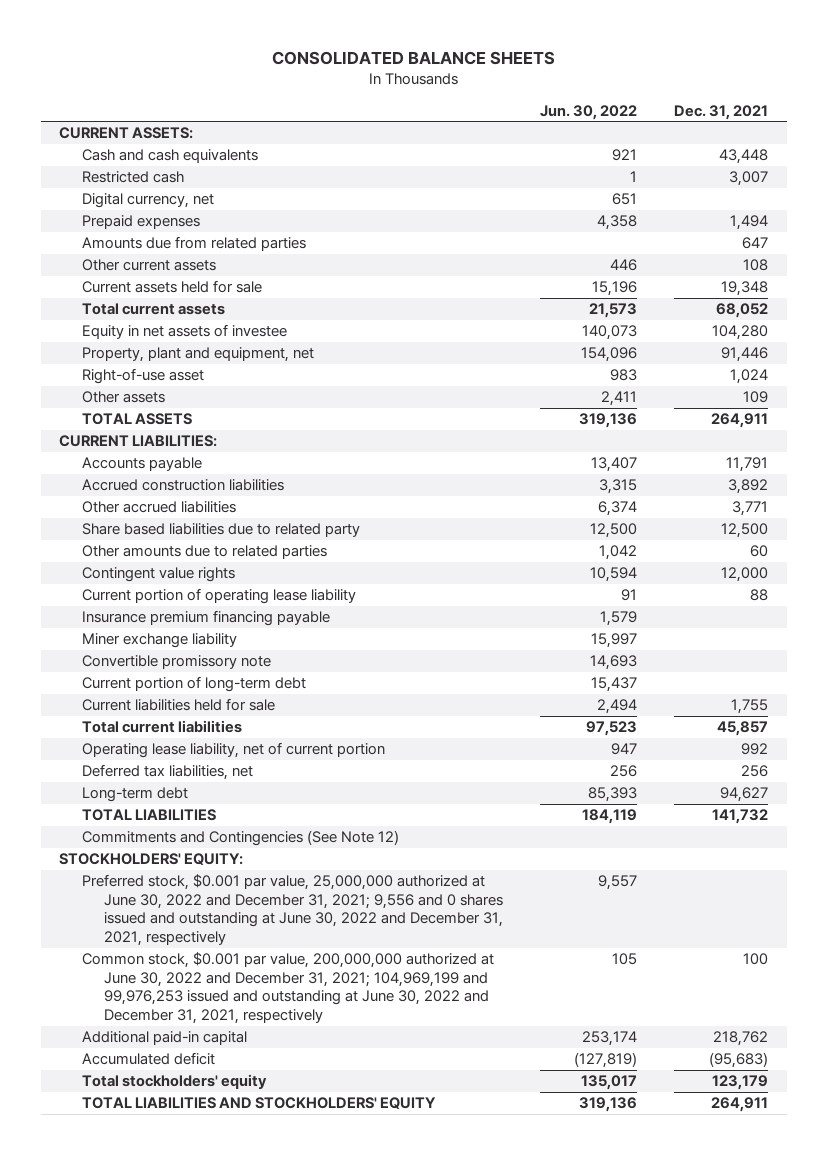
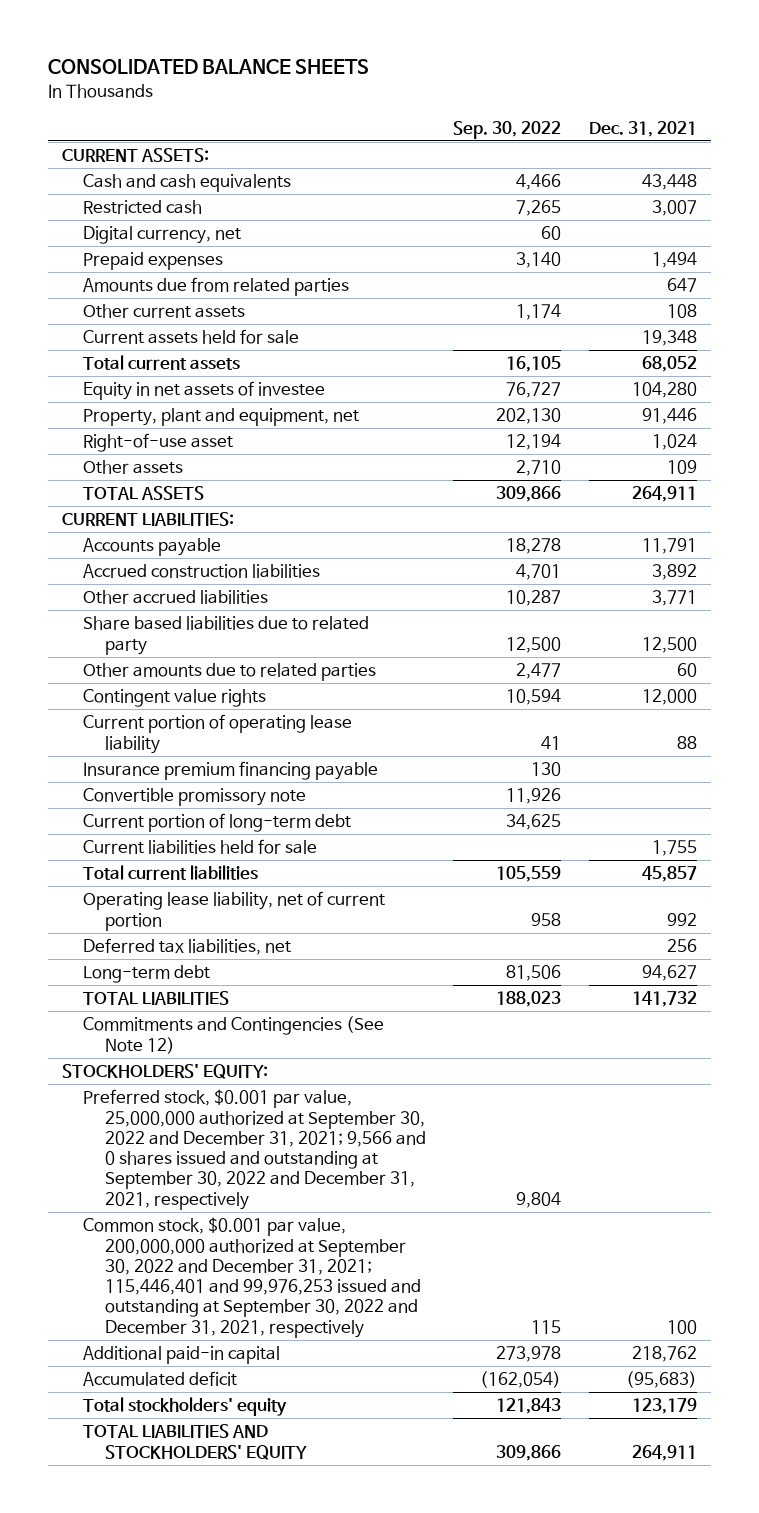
[540,104,638,120] Jun. 30, 2022 -> none
none -> [453,120,562,139] Sep. 30, 2022
[81,633,237,649] Miner exchange liability -> none
[81,874,504,946] Preferred stock, $0.001 par value, 25,000,000 authorized at June 30, 2022 and December 31, 2021; 9,556 and 0 shares issued and outstanding at June 30, 2022 and December 31, 2021, respectively -> [83,1089,426,1210] Preferred stock, $0.001 par value, 25,000,000 authorized at September 30, 2022 and December 31, 2021; 9,566 and 0 shares issued and outstanding at September 30, 2022 and December 31, 2021, respectively
[81,952,494,1024] Common stock, $0.001 par value, 200,000,000 authorized at June 30, 2022 and December 31, 2021; 104,969,199 and 99,976,253 issued and outstanding at June 30, 2022 and December 31, 2021, respectively -> [83,1217,421,1338] Common stock, $0.001 par value, 200,000,000 authorized at September 30, 2022 and December 31, 2021; 115,446,401 and 99,976,253 issued and outstanding at September 30, 2022 and December 31, 2021, respectively

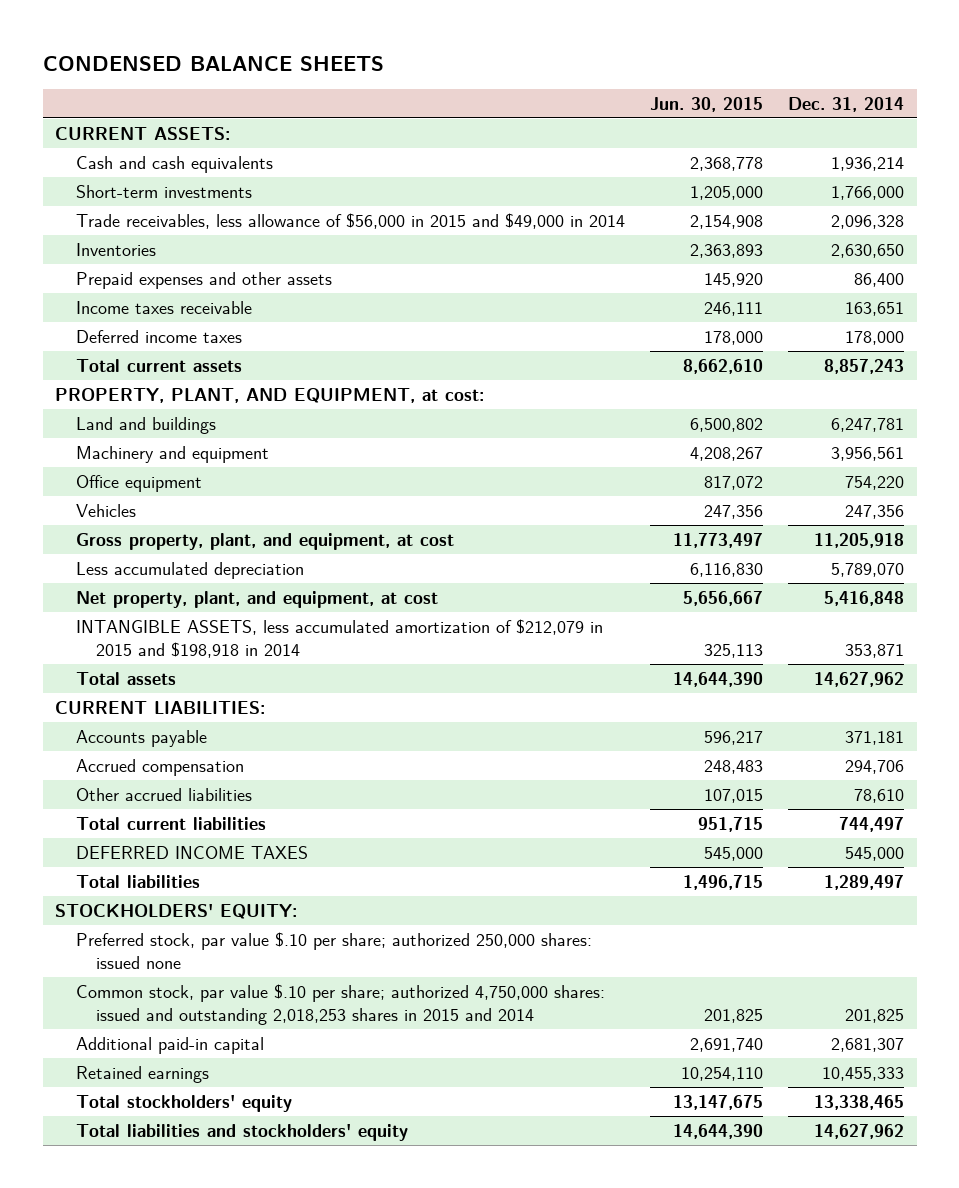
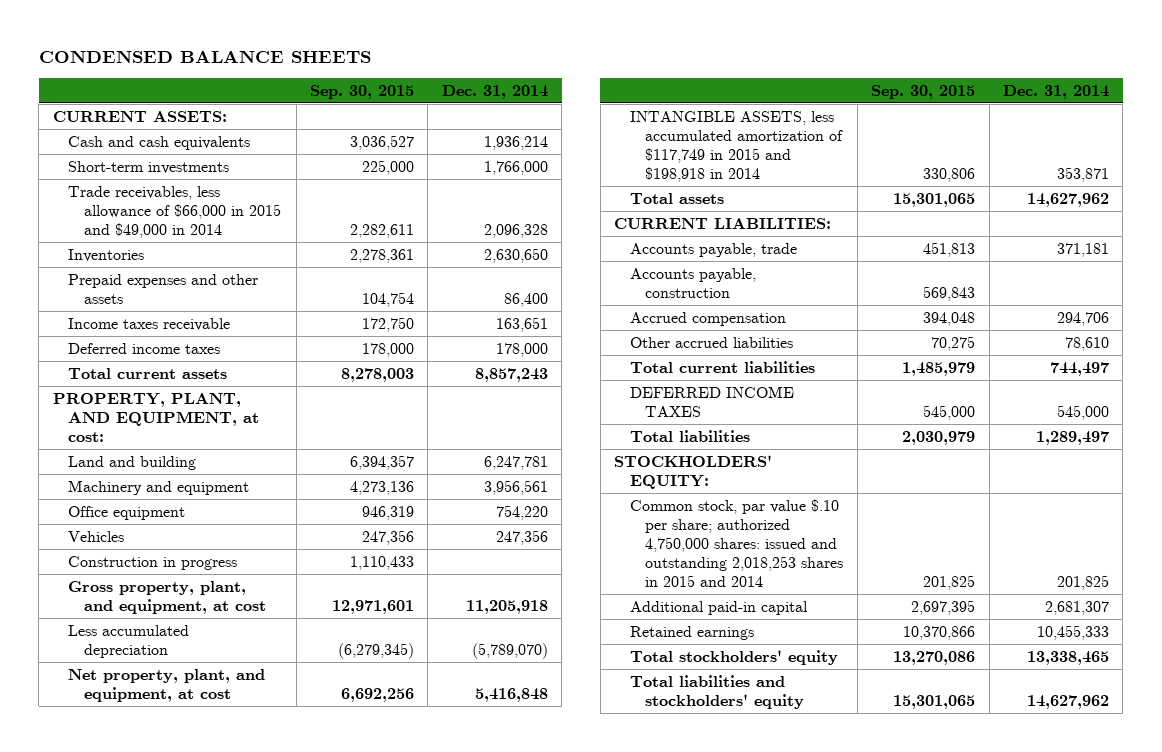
[649,96,763,112] Jun. 30, 2015 -> none
none -> [309,84,414,99] Sep. 30, 2015
[75,212,625,229] Trade receivables, less allowance of $56,000 in 2015 and $49,000 in 2014 -> [68,185,282,238] Trade receivables, less allowance of $66,000 in 2015 and $49,000 in 2014
[75,416,216,434] Land and buildings -> [68,455,197,470] Land and building
none -> [68,555,238,570] Construction in progress
[830,562,904,577] 5,789,070 -> [471,642,548,659] (5,789,070)
[75,618,603,659] INTANGIBLE ASSETS, less accumulated amortization of $212,079 in 2015 and $198,918 in 2014 -> [629,110,844,182] INTANGIBLE ASSETS, less accumulated amortization of $117,749 in 2015 and $198,918 in 2014
[75,729,207,747] Accounts payable -> [629,242,797,257] Accounts payable, trade
none -> [629,267,756,298] Accounts payable, construction
[75,931,592,970] Preferred stock, par value $.10 per share; authorized 250,000 shares: issued none -> none

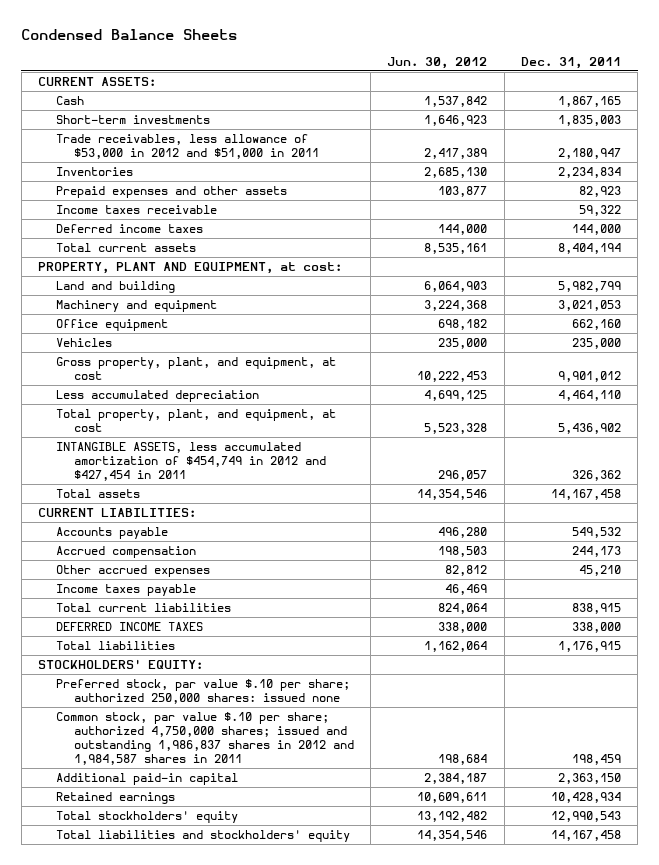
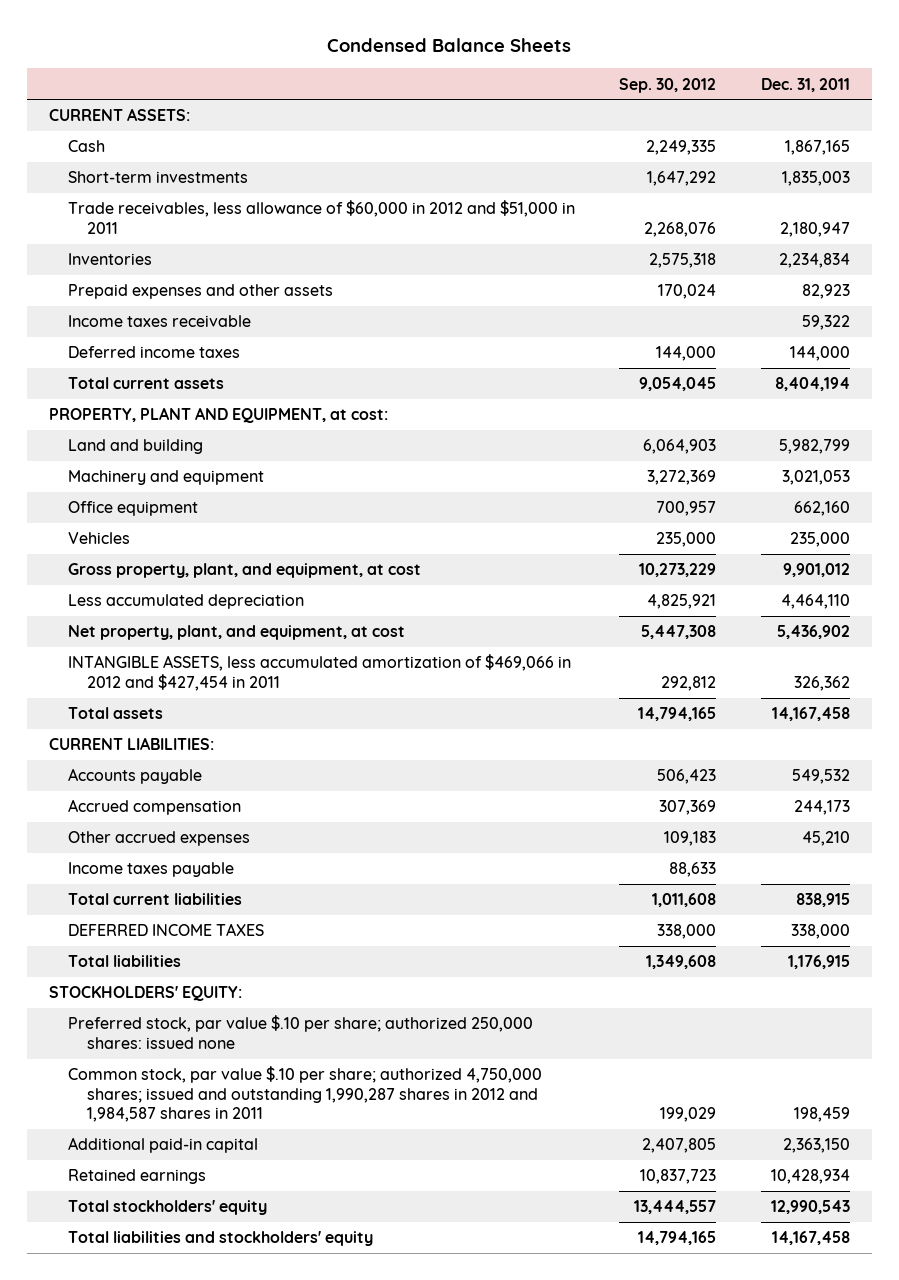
[387,56,488,69] Jun. 30, 2012 -> none
none -> [619,77,717,93] Sep. 30, 2012
[55,133,319,159] Trade receivables, less allowance of $53,000 in 2012 and $51,000 in 2011 -> [67,200,575,234] Trade receivables, less allowance of $60,000 in 2012 and $51,000 in 2011
[55,408,336,432] Total property, plant, and equipment, at cost -> [67,625,405,641] Net property, plant, and equipment, at cost
[55,441,326,481] INTANGIBLE ASSETS, less accumulated amortization of $454,749 in 2012 and $427,454 in 2011 -> [67,654,571,691] INTANGIBLE ASSETS, less accumulated amortization of $469,066 in 2012 and $427,454 in 2011
[55,711,354,765] Common stock, par value $.10 per share; authorized 4,750,000 shares; issued and outstanding 1,986,837 shares in 2012 and 1,984,587 shares in 2011 -> [67,1066,542,1123] Common stock, par value $.10 per share; authorized 4,750,000 shares; issued and outstanding 1,990,287 shares in 2012 and 1,984,587 shares in 2011

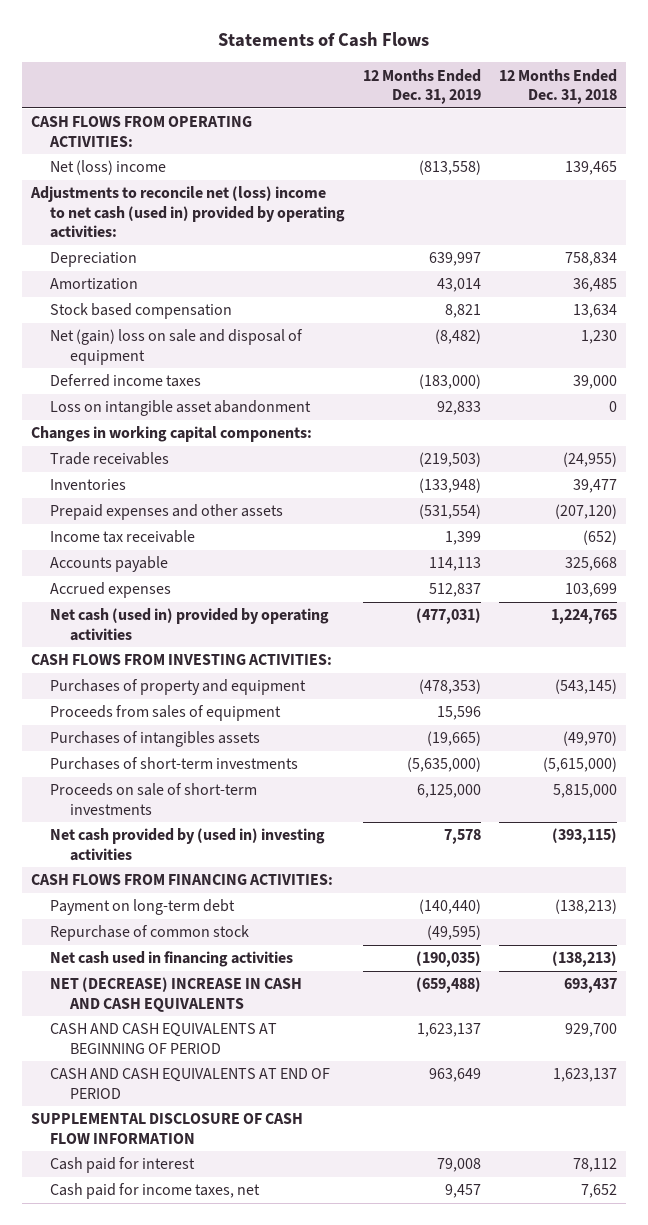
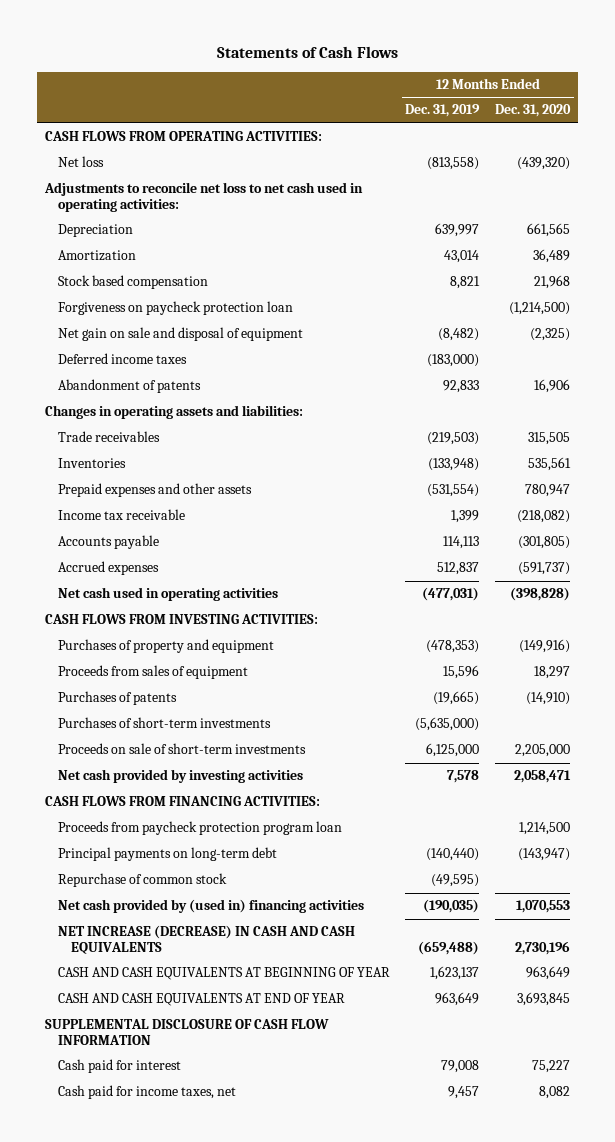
[499,68,618,105] 12 Months Ended Dec. 31, 2018 -> none
none -> [495,104,572,118] Dec. 31, 2020
[50,160,167,176] Net (loss) income -> [57,156,104,168] Net loss
[29,186,346,239] Adjustments to reconcile net (loss) income to net cash (used in) provided by operating activities: -> [43,182,363,213] Adjustments to reconcile net loss to net cash used in operating activities:
none -> [57,301,293,316] Forgiveness on paycheck protection loan
[50,329,304,365] Net (gain) loss on sale and disposal of equipment -> [57,327,303,342] Net gain on sale and disposal of equipment
[50,400,312,417] Loss on intangible asset abandonment -> [57,379,201,394] Abandonment of patents
[30,426,312,443] Changes in working capital components: -> [44,405,303,420] Changes in operating assets and liabilities:
[50,608,330,641] Net cash (used in) provided by operating activities -> [57,587,278,602] Net cash used in operating activities
[50,731,261,748] Purchases of intangibles assets -> [57,691,177,706] Purchases of patents
[50,828,326,861] Net cash provided by (used in) investing activities -> [57,769,303,784] Net cash provided by investing activities
none -> [57,821,342,836] Proceeds from paycheck protection program loan
[50,899,236,916] Payment on long-term debt -> [57,847,277,862] Principal payments on long-term debt
[50,951,294,968] Net cash used in financing activities -> [57,899,364,914] Net cash provided by (used in) financing activities
[50,977,303,1012] NET (DECREASE) INCREASE IN CASH AND CASH EQUIVALENTS -> [57,925,355,955] NET INCREASE (DECREASE) IN CASH AND CASH EQUIVALENTS
[50,1023,278,1054] CASH AND CASH EQUIVALENTS AT BEGINNING OF PERIOD -> [57,967,390,981] CASH AND CASH EQUIVALENTS AT BEGINNING OF YEAR
[50,1068,331,1099] CASH AND CASH EQUIVALENTS AT END OF PERIOD -> [57,993,345,1007] CASH AND CASH EQUIVALENTS AT END OF YEAR

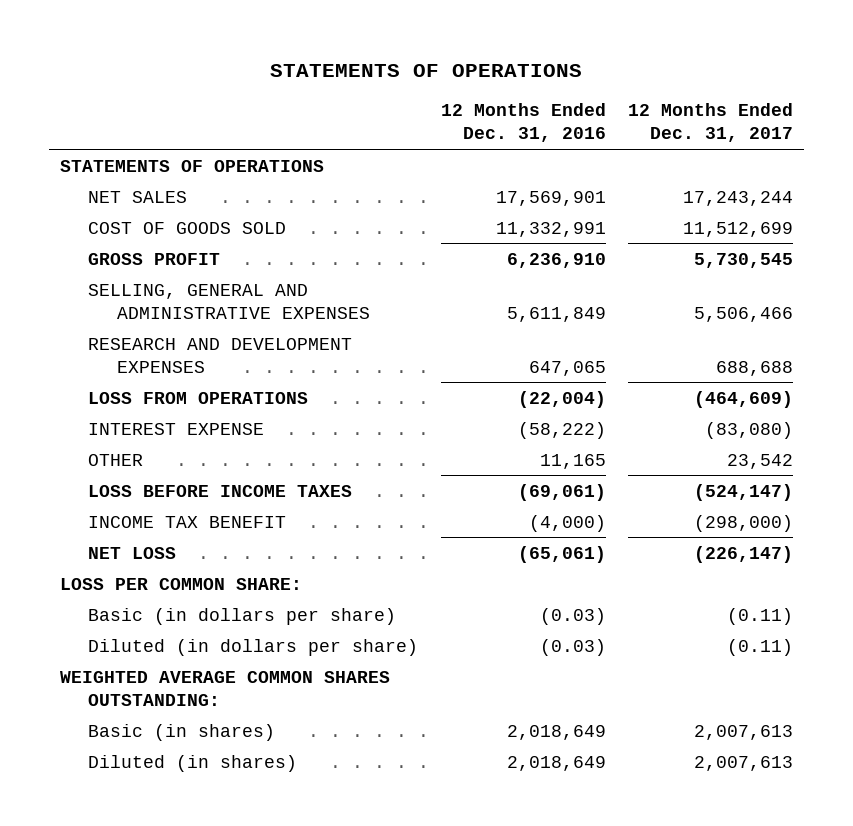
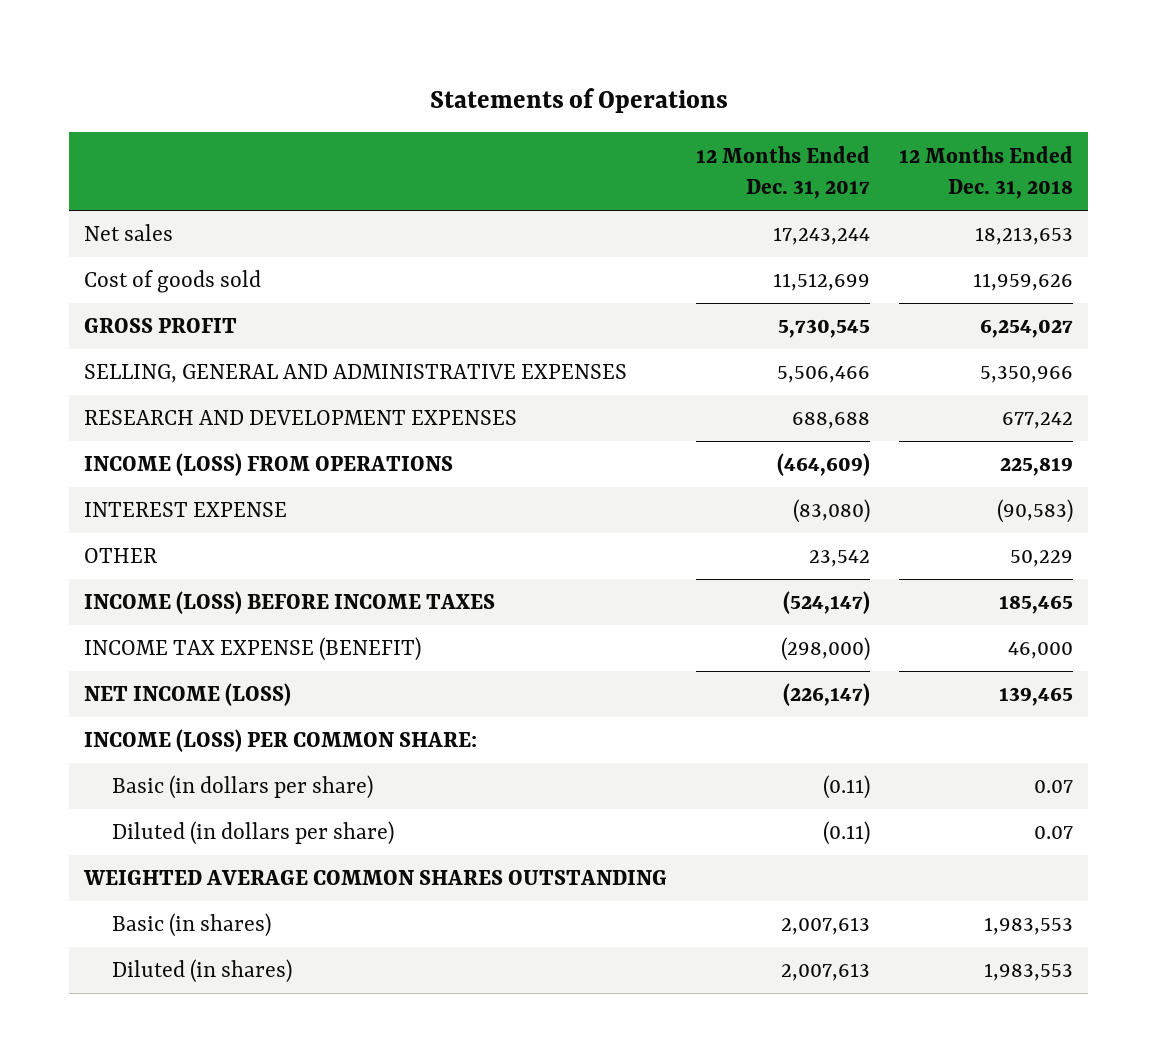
[270,63,583,77] STATEMENTS OF OPERATIONS -> [429,87,728,113] Statements of Operations
[440,103,606,143] 12 Months Ended Dec. 31, 2016 -> none
none -> [899,145,1074,199] 12 Months Ended Dec. 31, 2018
[59,159,324,172] STATEMENTS OF OPERATIONS -> none
[88,190,188,203] NET SALES -> [83,224,173,242] Net sales
[88,221,287,234] COST OF GOODS SOLD -> [83,270,261,294] Cost of goods sold
[88,391,309,404] LOSS FROM OPERATIONS -> [83,453,453,477] INCOME (LOSS) FROM OPERATIONS
[88,484,353,497] LOSS BEFORE INCOME TAXES -> [83,591,495,615] INCOME (LOSS) BEFORE INCOME TAXES
[88,515,287,528] INCOME TAX BENEFIT -> [83,637,421,662] INCOME TAX EXPENSE (BENEFIT)
[88,546,177,559] NET LOSS -> [83,683,291,707] NET INCOME (LOSS)
[59,577,302,590] LOSS PER COMMON SHARE: -> [83,729,477,753] INCOME (LOSS) PER COMMON SHARE:
[59,670,390,706] WEIGHTED AVERAGE COMMON SHARES OUTSTANDING: -> [82,870,667,886] WEIGHTED AVERAGE COMMON SHARES OUTSTANDING

